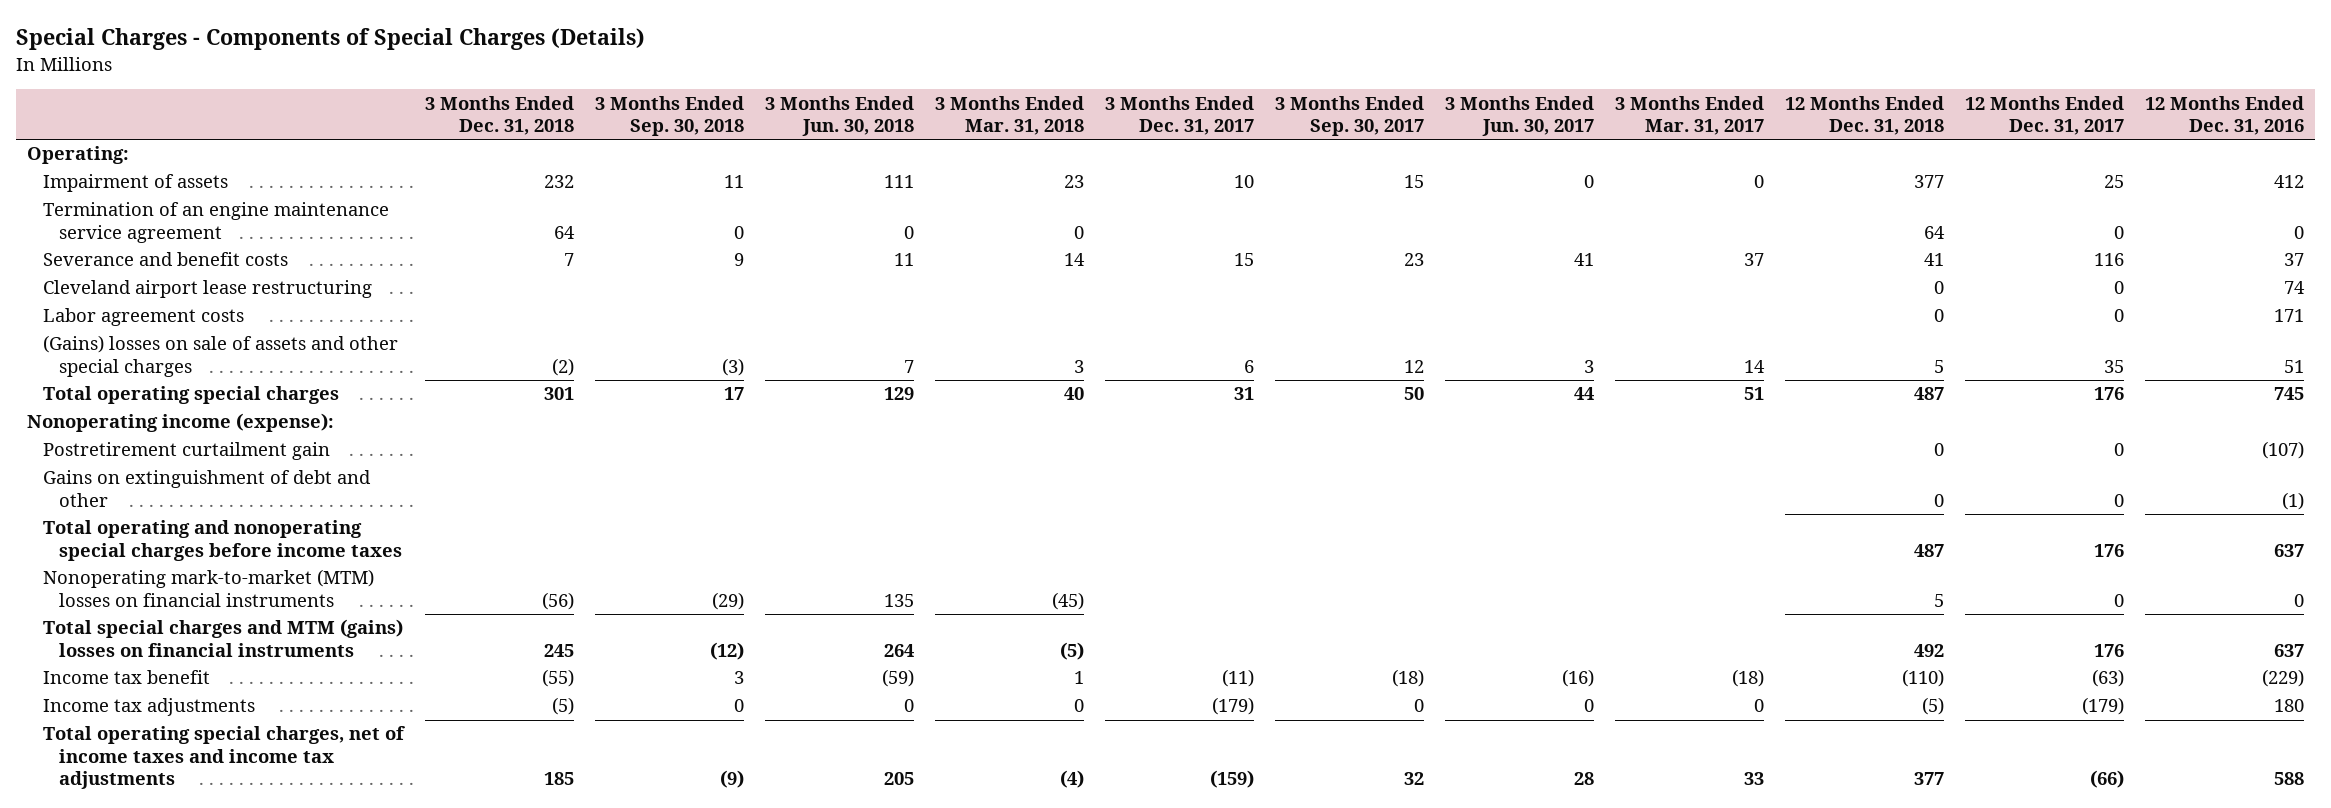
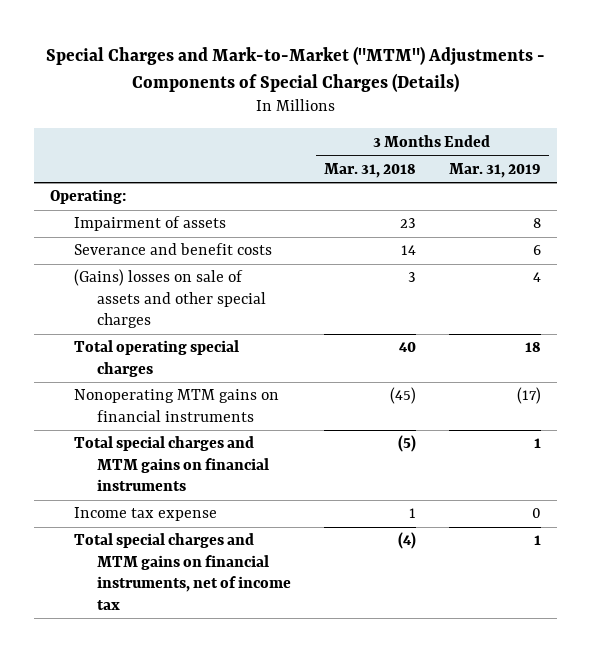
[16,28,646,51] Special Charges - Components of Special Charges (Details) -> [45,45,545,92] Special Charges and Mark-to-Market ("MTM") Adjustments - Components of Special Charges (Details)
[424,95,574,136] 3 Months Ended Dec. 31, 2018 -> none
[594,95,744,137] 3 Months Ended Sep. 30, 2018 -> none
[764,95,914,137] 3 Months Ended Jun. 30, 2018 -> none
[1105,95,1255,136] 3 Months Ended Dec. 31, 2017 -> none
[1275,95,1425,137] 3 Months Ended Sep. 30, 2017 -> none
[1445,95,1595,137] 3 Months Ended Jun. 30, 2017 -> none
[1615,95,1765,136] 3 Months Ended Mar. 31, 2017 -> none
[1785,95,1945,136] 12 Months Ended Dec. 31, 2018 -> none
[1965,95,2125,136] 12 Months Ended Dec. 31, 2017 -> none
[2145,95,2305,136] 12 Months Ended Dec. 31, 2016 -> none
none -> [448,162,541,178] Mar. 31, 2019
[42,202,389,243] Termination of an engine maintenance service agreement -> none
[42,280,372,299] Cleveland airport lease restructuring -> none
[42,308,244,327] Labor agreement costs -> none
[26,413,334,433] Nonoperating income (expense): -> none
[42,442,330,461] Postretirement curtailment gain -> none
[42,470,371,507] Gains on extinguishment of debt and other -> none
[42,520,403,561] Total operating and nonoperating special charges before income taxes -> none
[42,698,255,717] Income tax adjustments -> none
[42,569,374,607] Nonoperating mark-to-market (MTM) losses on financial instruments -> [73,389,279,422] Nonoperating MTM gains on financial instruments
[42,619,403,657] Total special charges and MTM (gains) losses on financial instruments -> [73,436,270,492] Total special charges and MTM gains on financial instruments
[42,670,210,685] Income tax benefit -> [73,507,217,522] Income tax expense
[42,726,405,790] Total operating special charges, net of income taxes and income tax adjustments -> [73,533,292,610] Total special charges and MTM gains on financial instruments, net of income tax

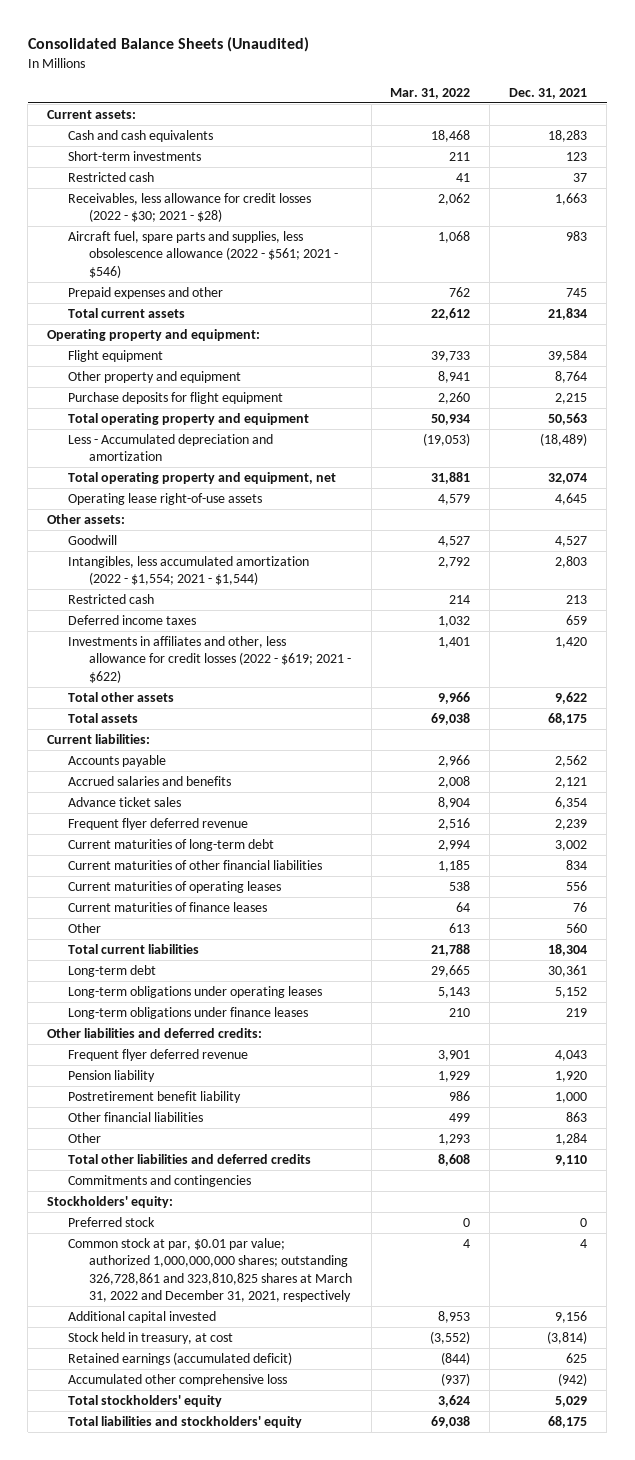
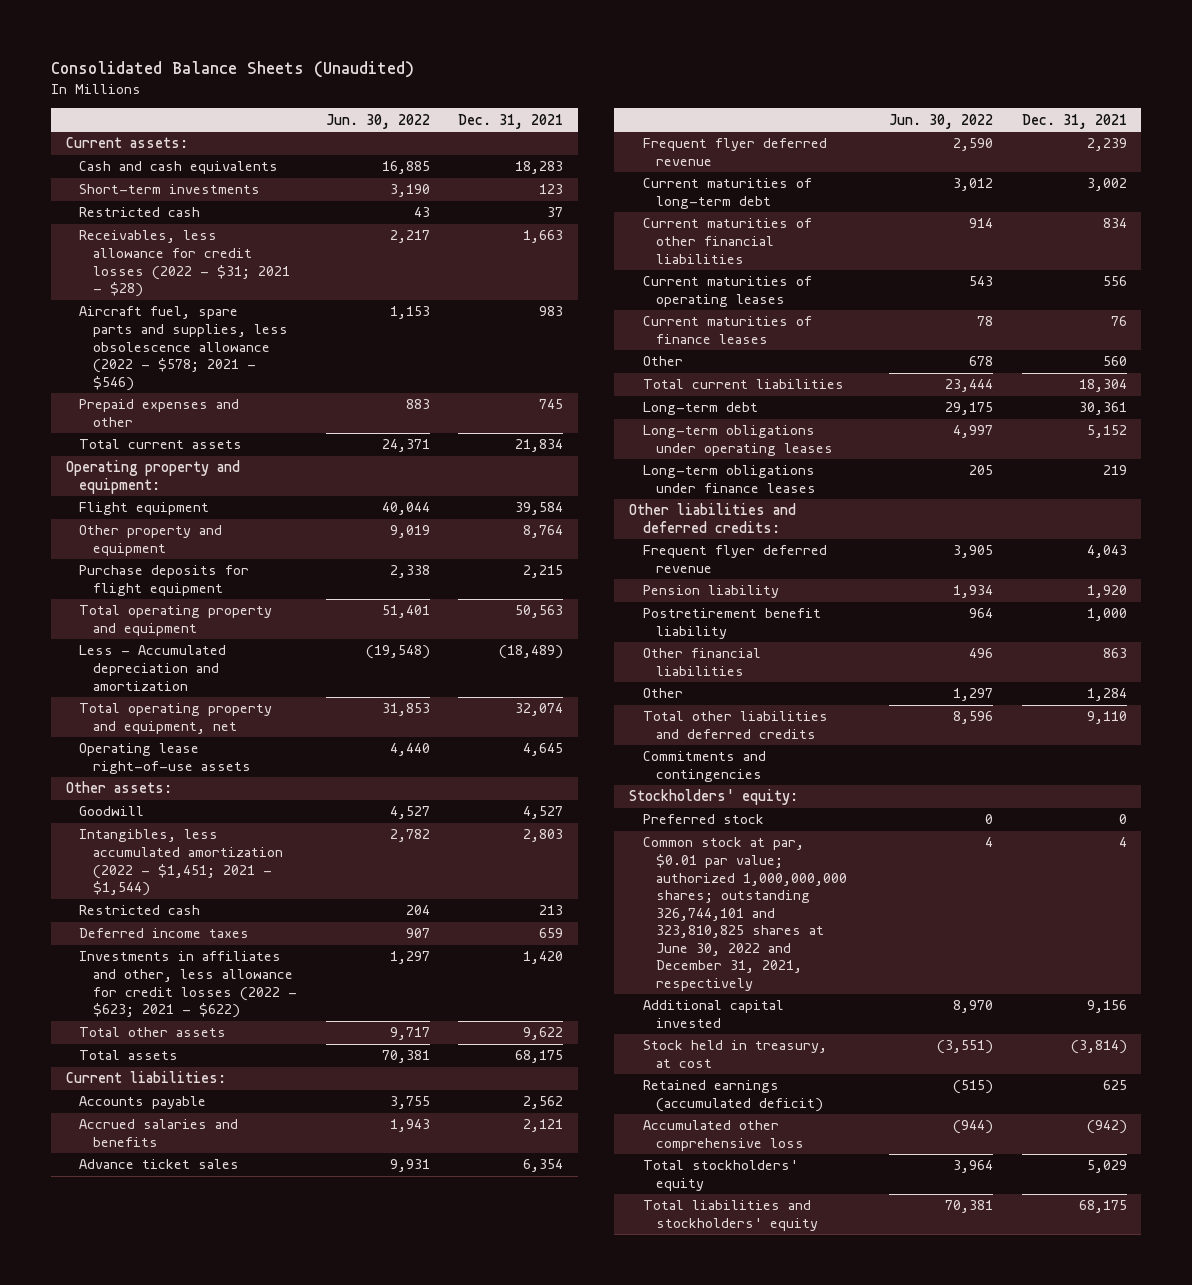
[390,87,471,99] Mar. 31, 2022 -> none
none -> [325,113,430,129] Jun. 30, 2022
[67,193,311,223] Receivables, less allowance for credit losses (2022 - $30; 2021 - $28) -> [79,230,291,298] Receivables, less allowance for credit losses (2022 - $31; 2021 - $28)
[67,231,338,278] Aircraft fuel, spare parts and supplies, less obsolescence allowance (2022 - $561; 2021 - $546) -> [79,306,289,391] Aircraft fuel, spare parts and supplies, less obsolescence allowance (2022 - $578; 2021 - $546)
[67,556,309,586] Intangibles, less accumulated amortization (2022 - $1,554; 2021 - $1,544) -> [79,829,284,897] Intangibles, less accumulated amortization (2022 - $1,451; 2021 - $1,544)
[67,636,351,683] Investments in affiliates and other, less allowance for credit losses (2022 - $619; 2021 - $622) -> [79,951,298,1019] Investments in affiliates and other, less allowance for credit losses (2022 - $623; 2021 - $622)
[67,1238,352,1302] Common stock at par, $0.01 par value; authorized 1,000,000,000 shares; outstanding 326,728,861 and 323,810,825 shares at March 31, 2022 and December 31, 2021, respectively -> [642,837,848,992] Common stock at par, $0.01 par value; authorized 1,000,000,000 shares; outstanding 326,744,101 and 323,810,825 shares at June 30, 2022 and December 31, 2021, respectively

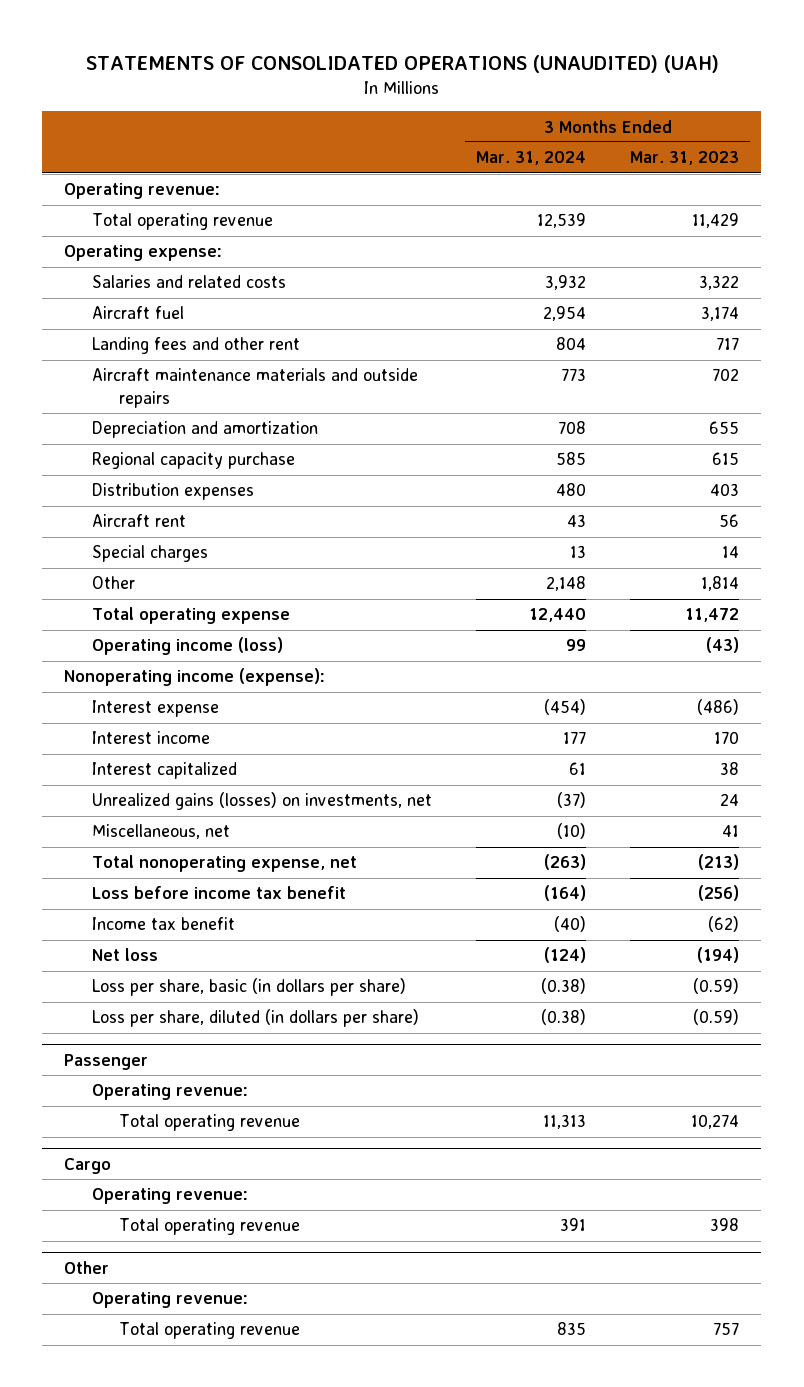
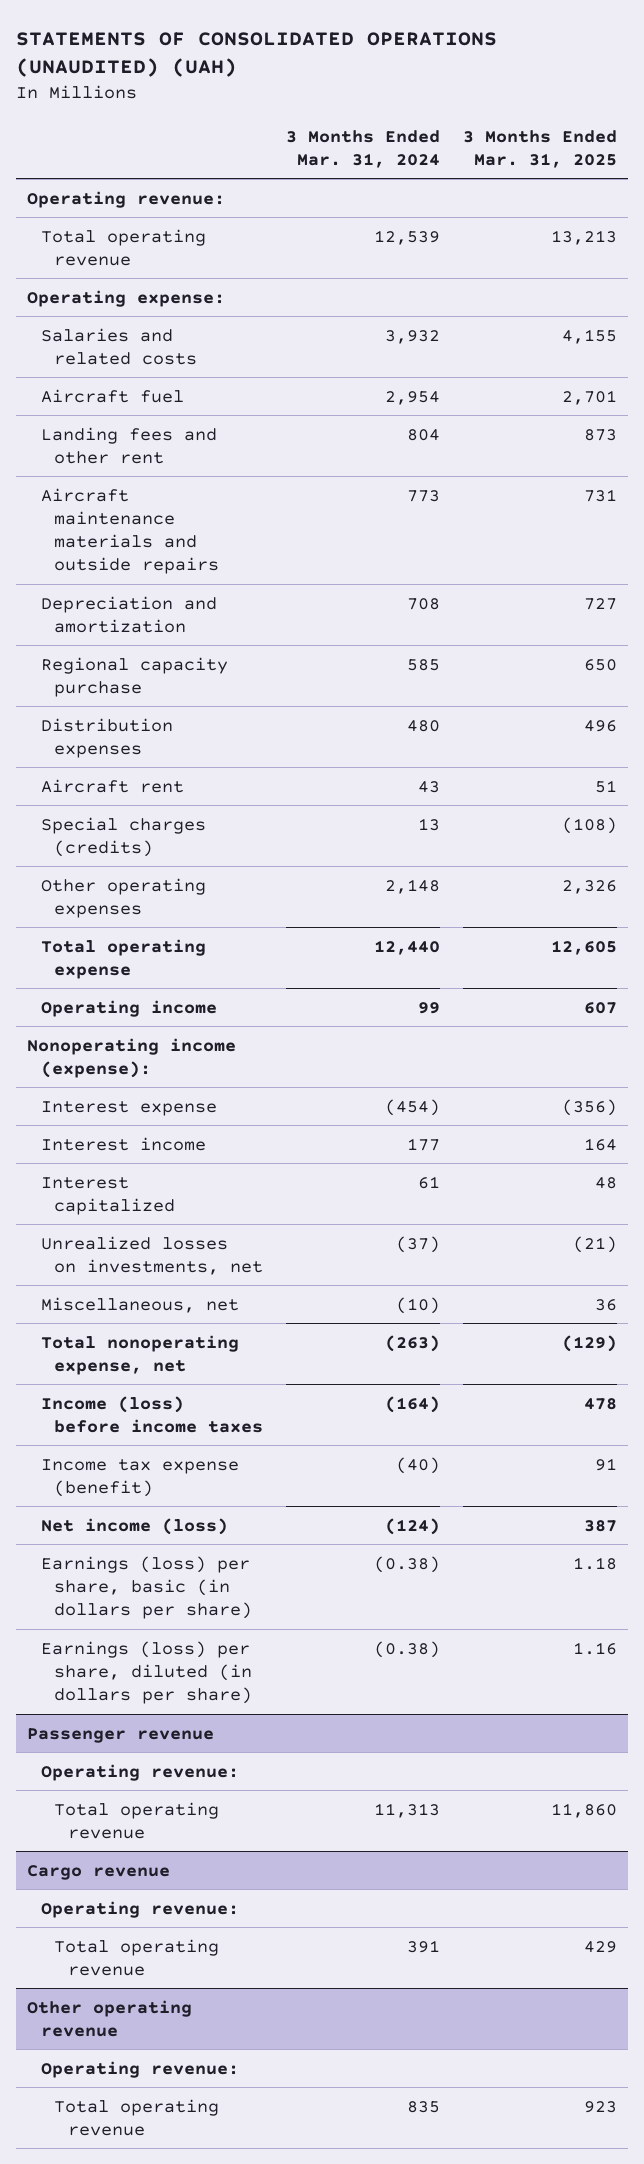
[630,151,740,166] Mar. 31, 2023 -> none
none -> [462,129,617,168] 3 Months Ended Mar. 31, 2025
[91,545,208,563] Special charges -> [40,816,206,857] Special charges (credits)
[91,576,135,590] Other -> [40,877,206,918] Other operating expenses
[91,637,283,656] Operating income (loss) -> [40,999,217,1017] Operating income
[91,792,432,811] Unrealized gains (losses) on investments, net -> [40,1235,264,1275] Unrealized losses on investments, net
[91,886,346,900] Loss before income tax benefit -> [40,1395,264,1433] Income (loss) before income taxes
[91,917,235,931] Income tax benefit -> [40,1458,239,1497] Income tax expense (benefit)
[91,948,158,962] Net loss -> [40,1517,228,1535] Net income (loss)
[91,978,406,997] Loss per share, basic (in dollars per share) -> [40,1555,253,1620] Earnings (loss) per share, basic (in dollars per share)
[91,1009,419,1028] Loss per share, diluted (in dollars per share) -> [40,1640,253,1705] Earnings (loss) per share, diluted (in dollars per share)
[64,1053,149,1070] Passenger -> [27,1727,215,1743] Passenger revenue
[64,1157,112,1174] Cargo -> [27,1864,171,1880] Cargo revenue
[64,1260,110,1274] Other -> [27,1999,193,2037] Other operating revenue

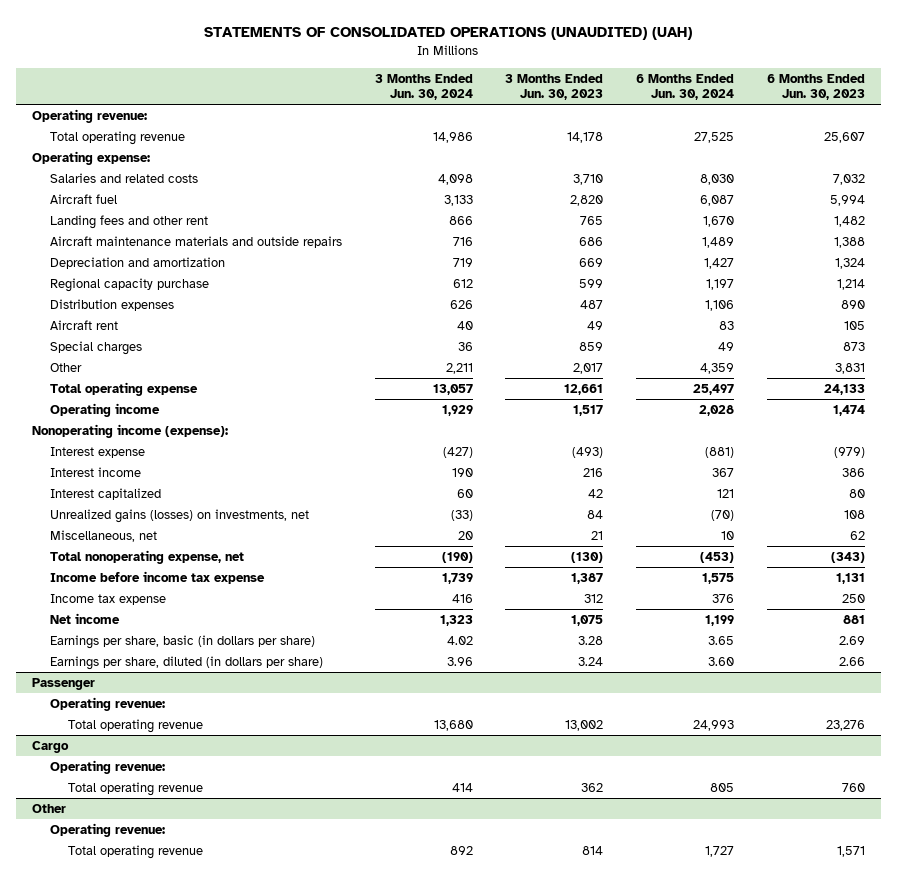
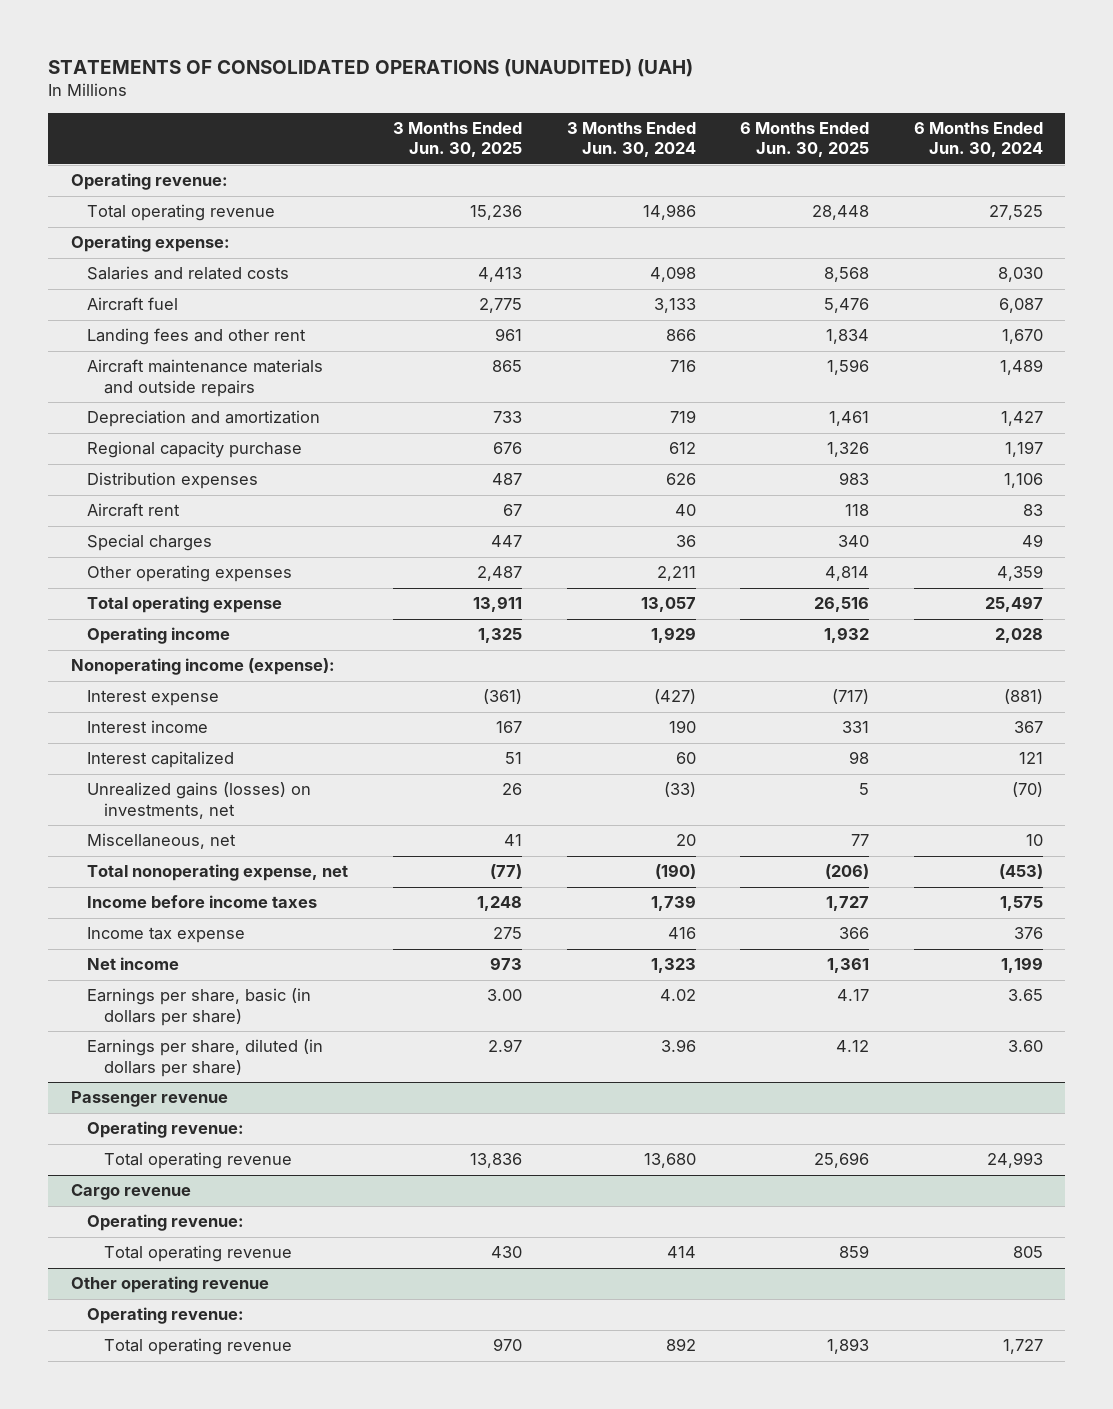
[505,73,604,101] 3 Months Ended Jun. 30, 2023 -> none
[766,73,865,101] 6 Months Ended Jun. 30, 2023 -> none
none -> [392,122,522,158] 3 Months Ended Jun. 30, 2025
none -> [740,122,870,158] 6 Months Ended Jun. 30, 2025
[50,362,83,372] Other -> [87,565,293,583] Other operating expenses
[50,570,266,584] Income before income tax expense -> [87,895,318,909] Income before income taxes
[32,677,96,690] Passenger -> [70,1091,228,1108] Passenger revenue
[32,740,70,753] Cargo -> [70,1184,191,1201] Cargo revenue
[32,803,67,813] Other -> [70,1276,269,1294] Other operating revenue

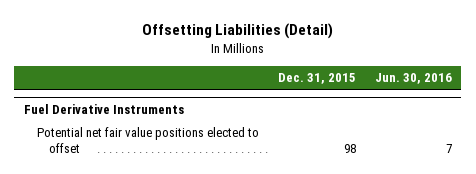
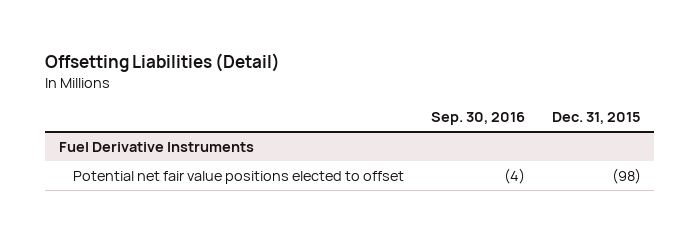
[374,73,452,85] Jun. 30, 2016 -> none
none -> [430,112,525,126] Sep. 30, 2016
[343,143,356,153] 98 -> [611,167,641,184] (98)

